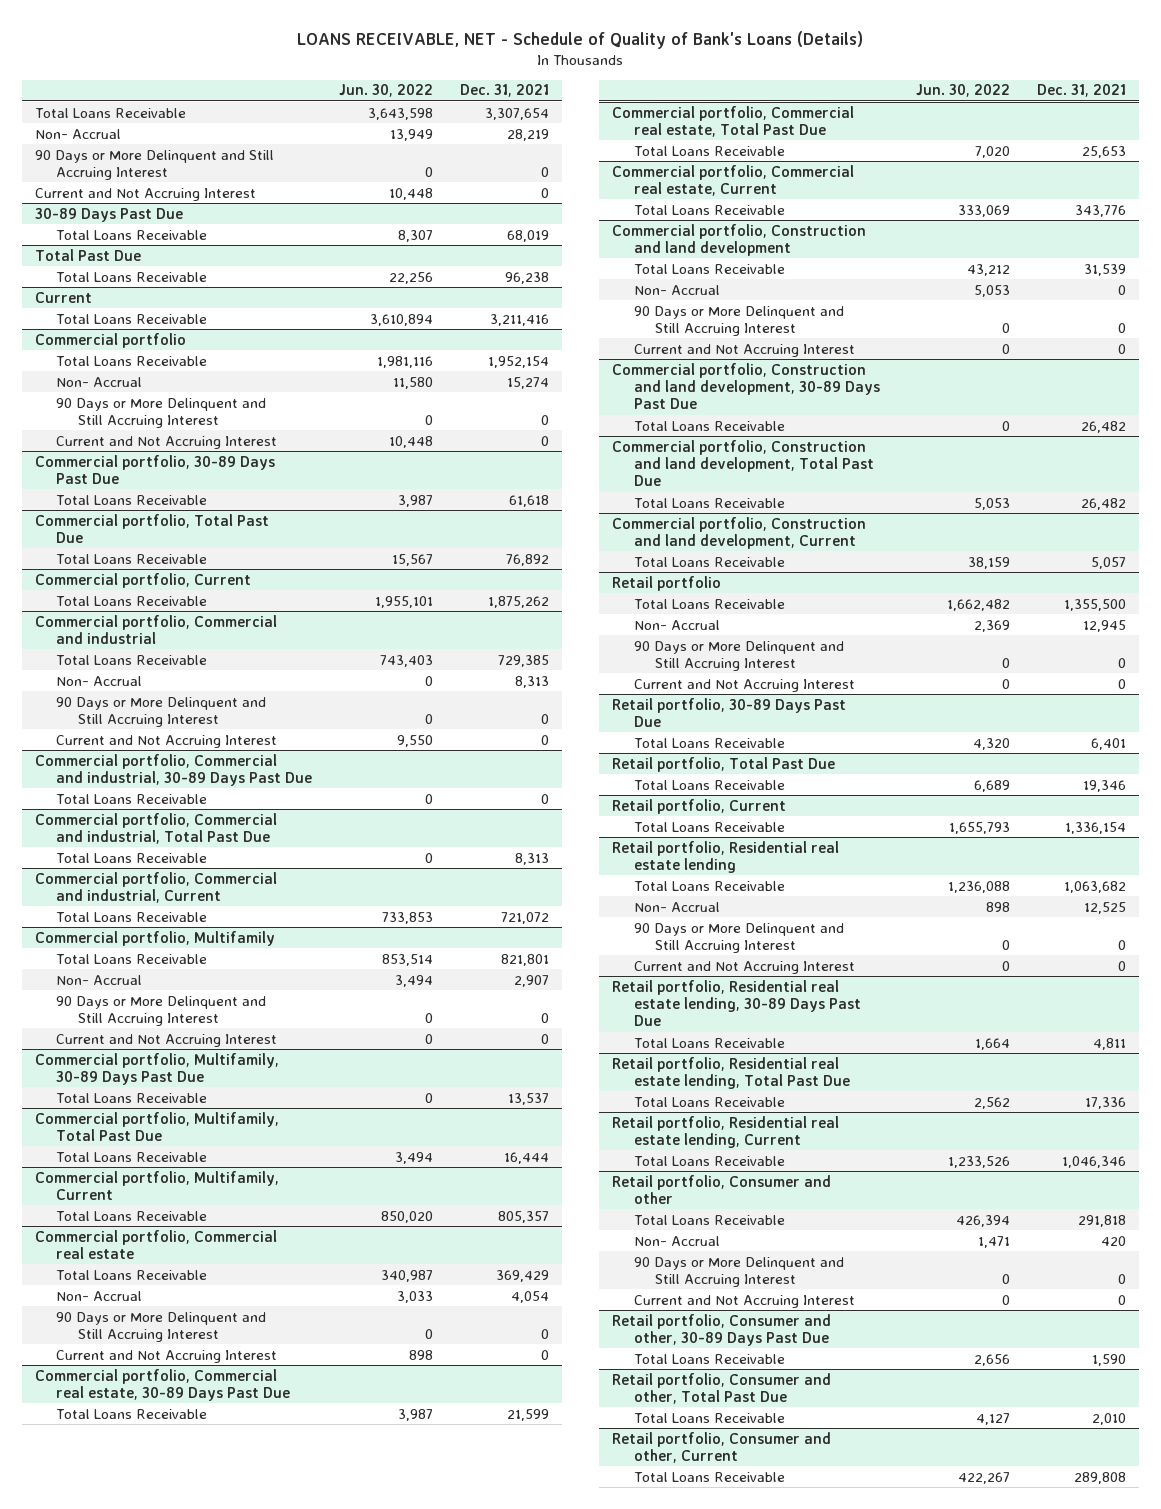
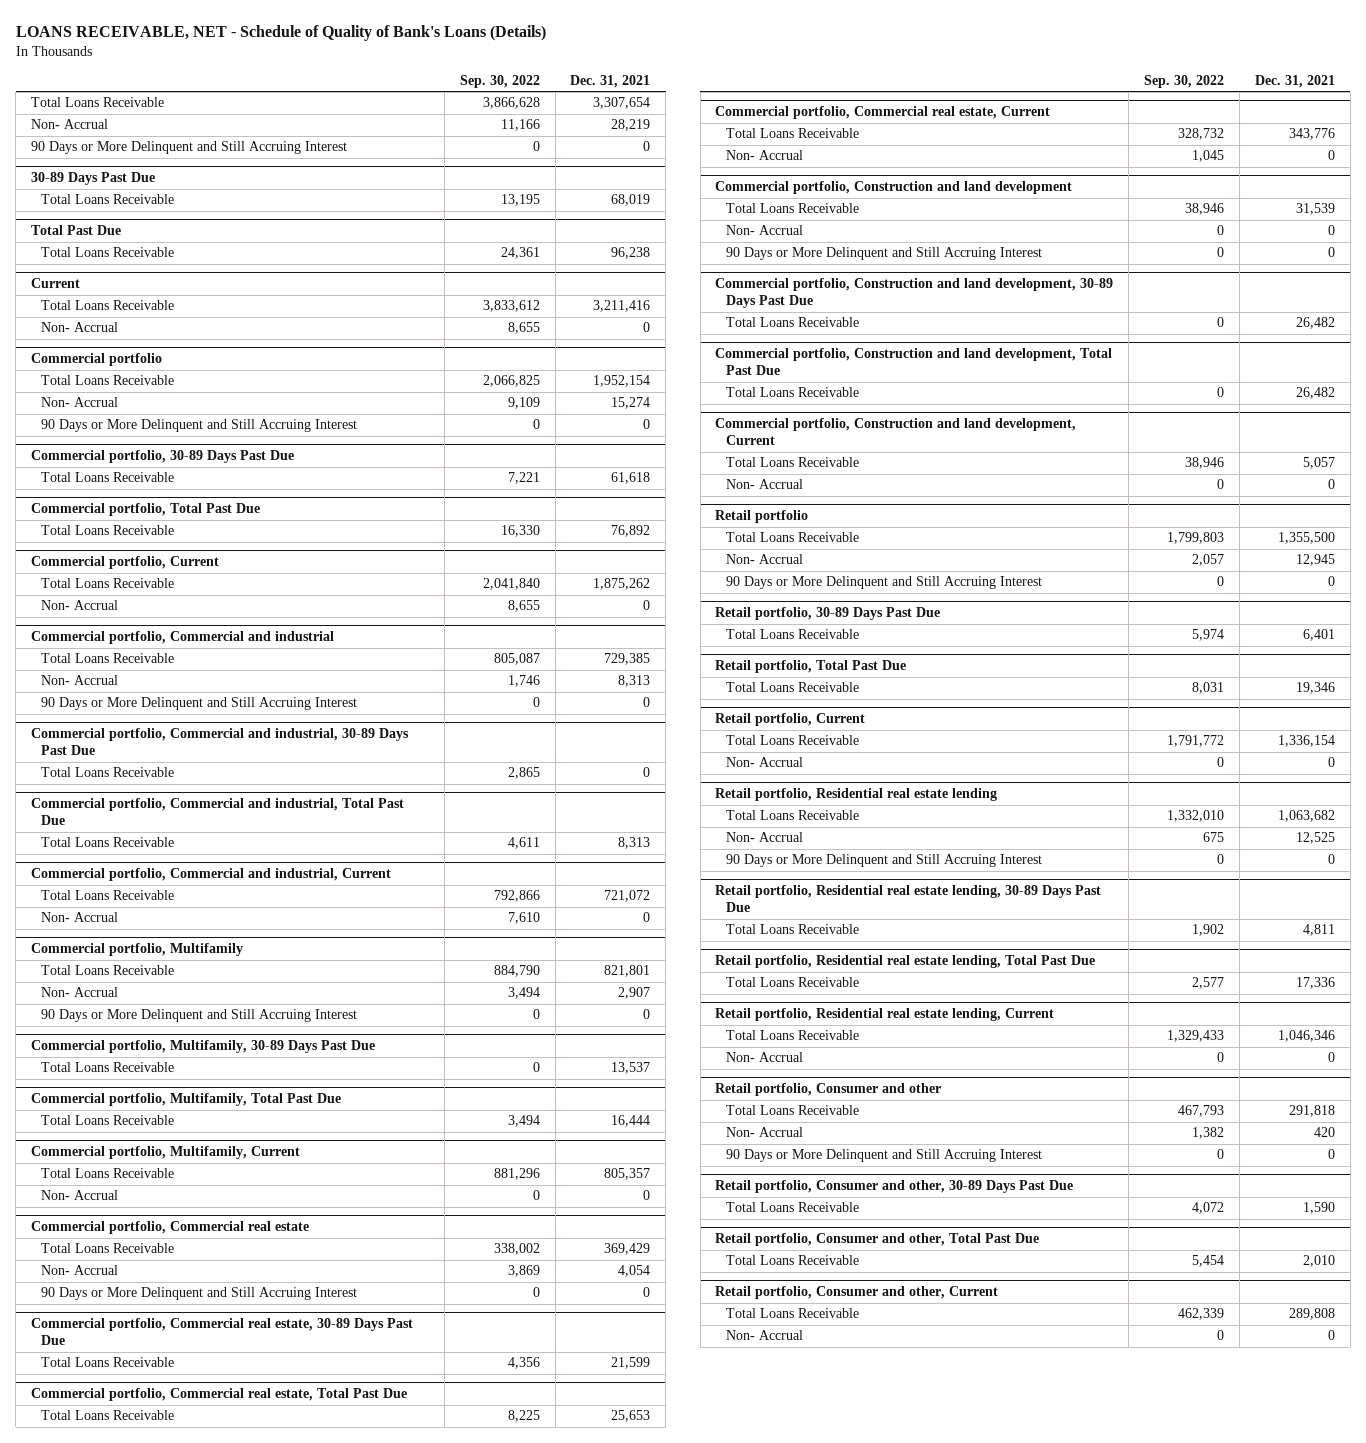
[338,84,433,98] Jun. 30, 2022 -> none
none -> [459,74,540,88] Sep. 30, 2022
[35,187,257,201] Current and Not Accruing Interest -> none
none -> [41,322,119,333] Non- Accrual
[56,435,278,449] Current and Not Accruing Interest -> none
none -> [41,600,119,611] Non- Accrual
[56,734,278,748] Current and Not Accruing Interest -> none
none -> [41,912,119,923] Non- Accrual
[56,1033,278,1047] Current and Not Accruing Interest -> none
none -> [41,1190,119,1201] Non- Accrual
[56,1349,278,1363] Current and Not Accruing Interest -> none
none -> [725,150,803,161] Non- Accrual
[633,343,855,357] Current and Not Accruing Interest -> none
none -> [725,479,803,490] Non- Accrual
[633,678,855,692] Current and Not Accruing Interest -> none
none -> [725,757,803,768] Non- Accrual
[633,960,855,974] Current and Not Accruing Interest -> none
none -> [725,1052,803,1063] Non- Accrual
[633,1294,855,1308] Current and Not Accruing Interest -> none
none -> [725,1330,803,1341] Non- Accrual

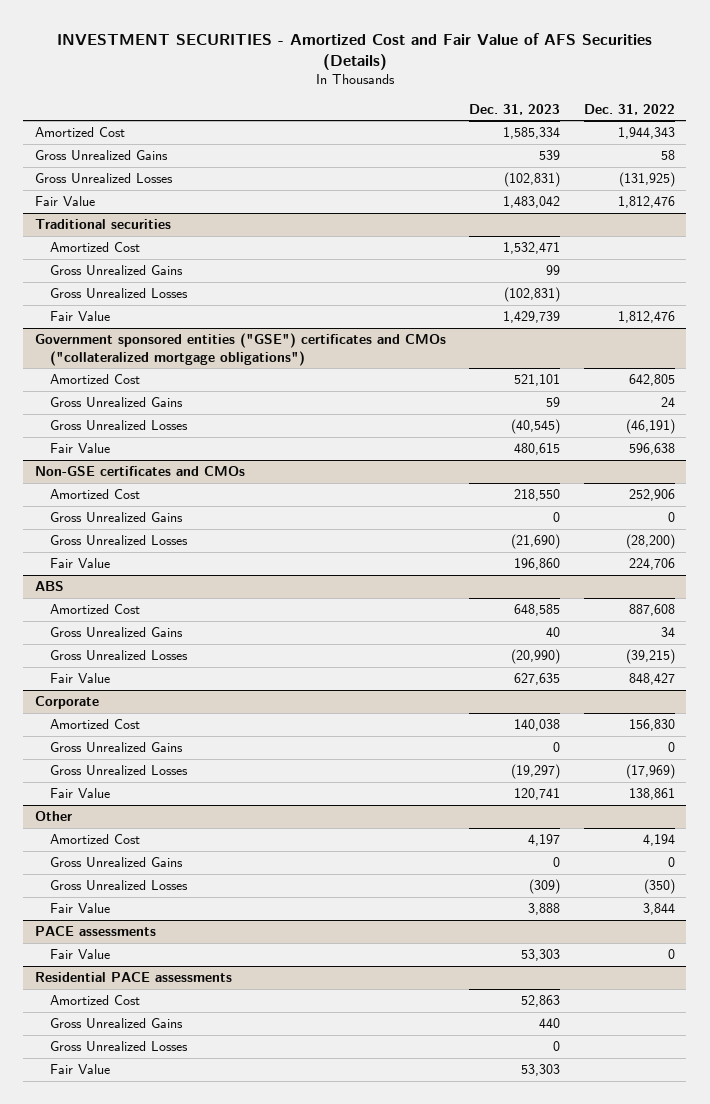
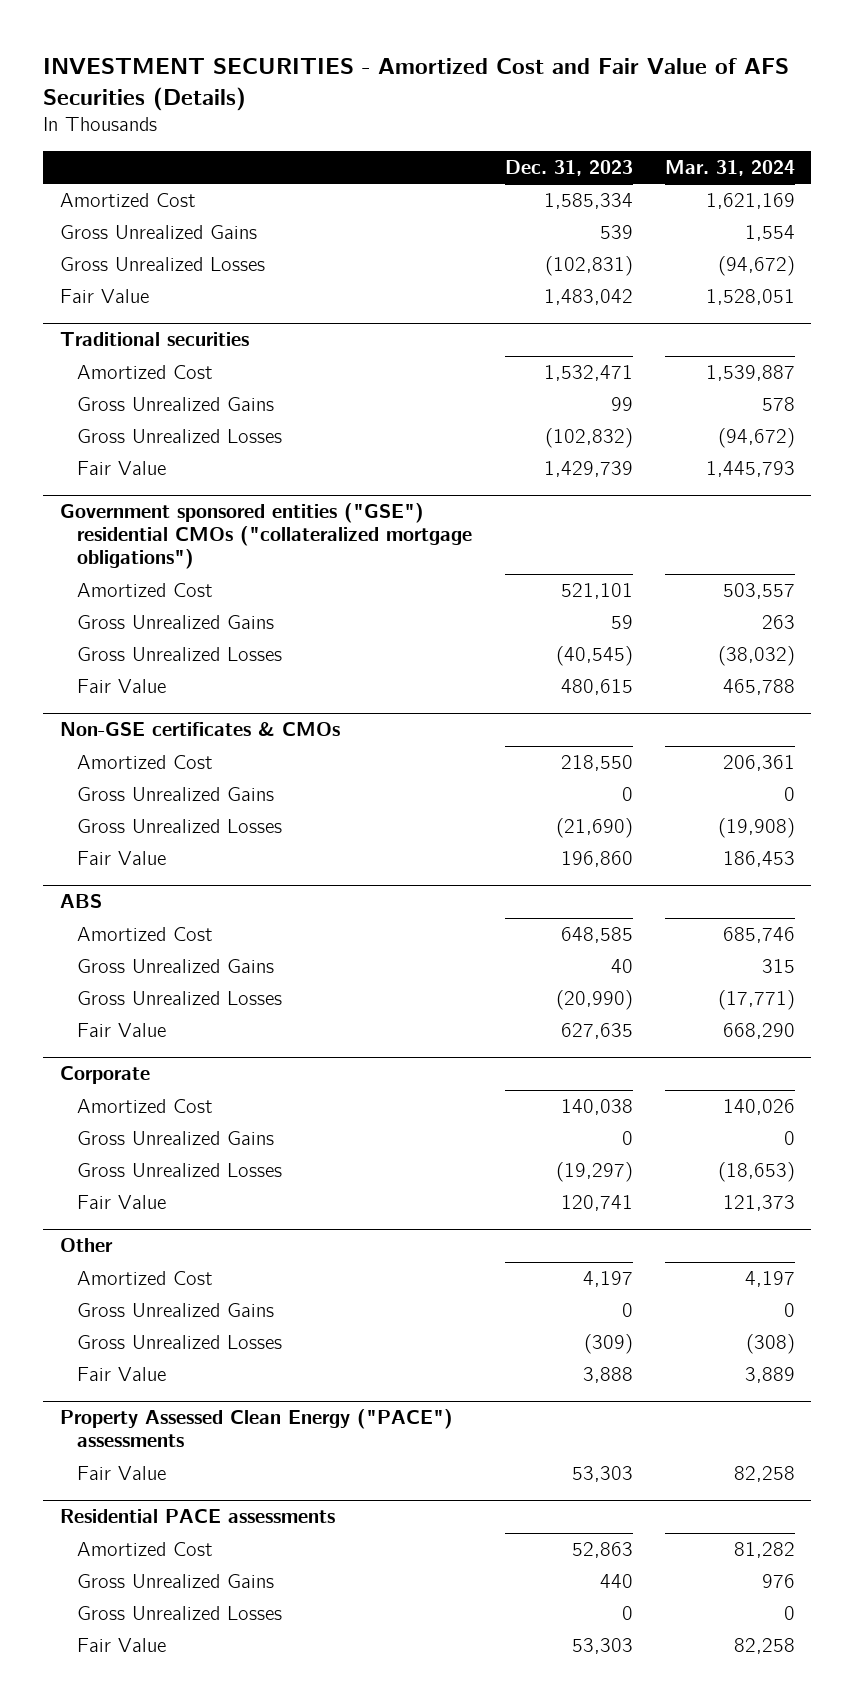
[583,103,675,115] Dec. 31, 2022 -> none
none -> [664,159,795,176] Mar. 31, 2024
[504,287,561,303] (102,831) -> [544,428,633,449] (102,832)
[35,333,447,366] Government sponsored entities ("GSE") certificates and CMOs ("collateralized mortgage obligations") -> [59,503,473,570] Government sponsored entities ("GSE") residential CMOs ("collateralized mortgage obligations")
[35,466,246,477] Non-GSE certificates and CMOs -> [59,722,340,738] Non-GSE certificates & CMOs
[35,926,157,937] PACE assessments -> [59,1409,453,1448] Property Assessed Clean Energy ("PACE") assessments

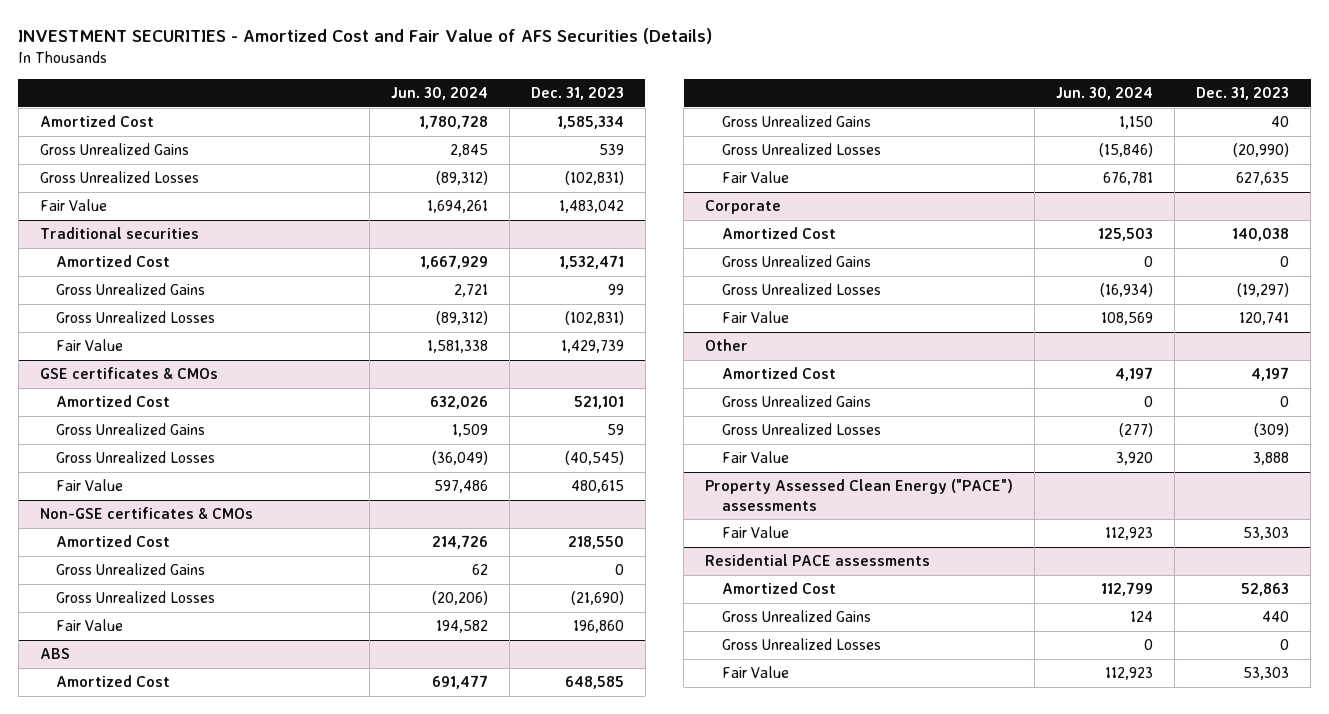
[664,159,795,176] Mar. 31, 2024 -> none
none -> [390,87,488,101] Jun. 30, 2024
[544,428,633,449] (102,832) -> [564,311,624,326] (102,831)
[59,503,473,570] Government sponsored entities ("GSE") residential CMOs ("collateralized mortgage obligations") -> [39,367,218,380] GSE certificates & CMOs

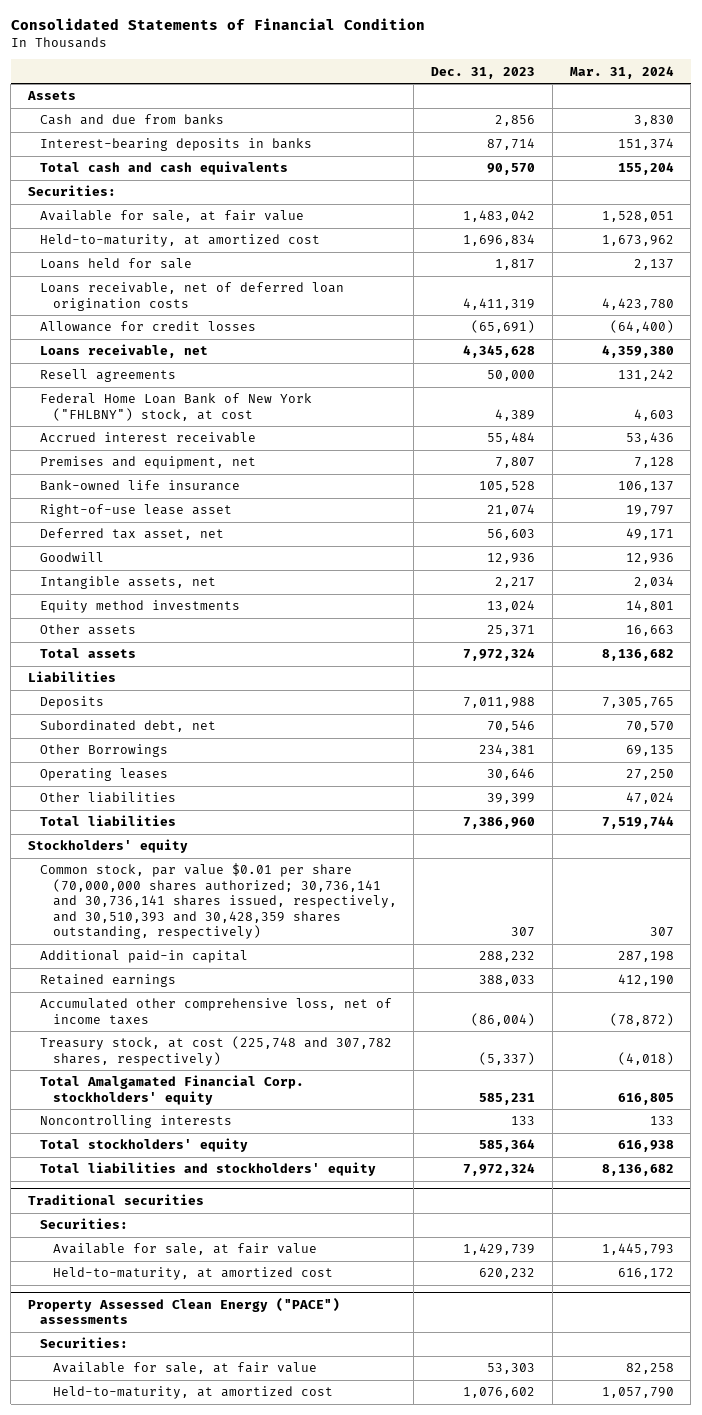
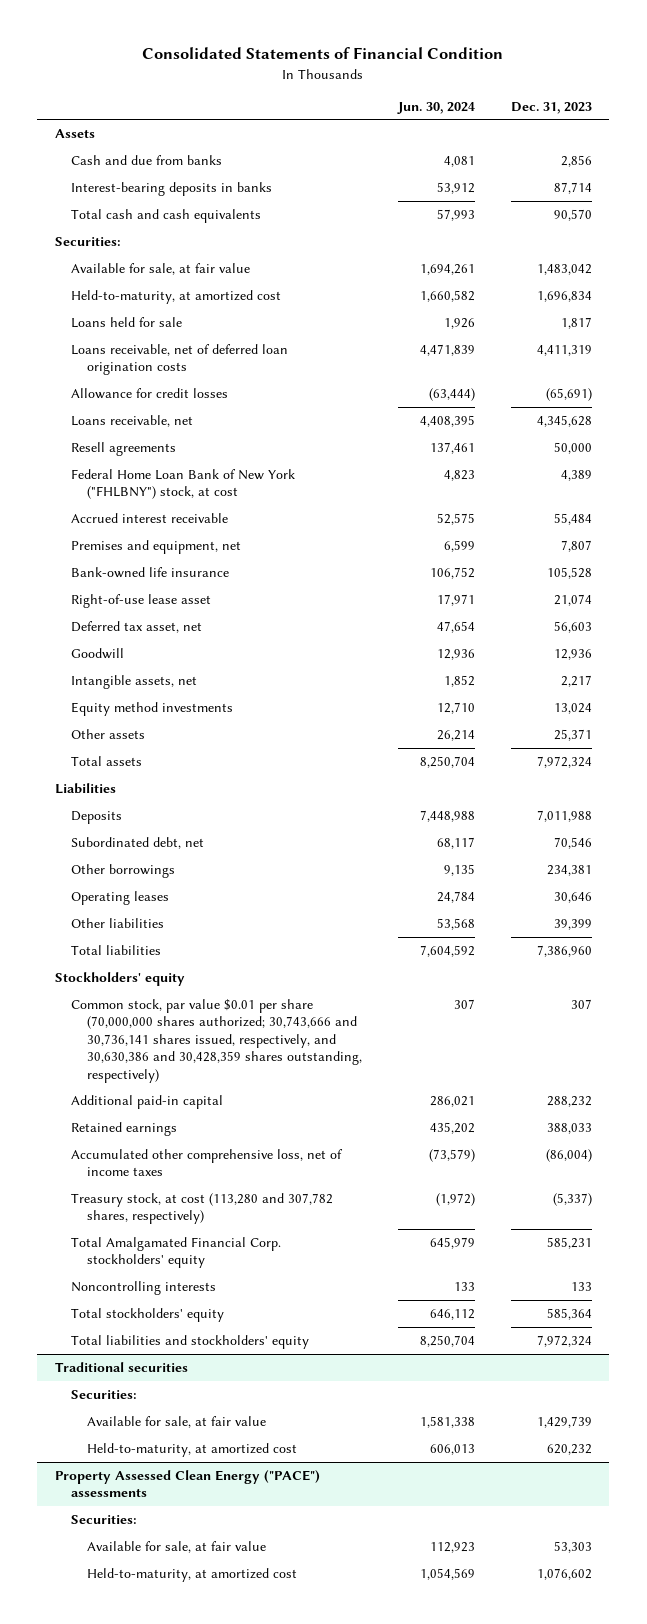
[569,65,674,79] Mar. 31, 2024 -> none
none -> [396,101,475,114] Jun. 30, 2024
[40,744,169,758] Other Borrowings -> [71,863,176,878] Other borrowings
[40,863,397,940] Common stock, par value $0.01 per share (70,000,000 shares authorized; 30,736,141 and 30,736,141 shares issued, respectively, and 30,510,393 and 30,428,359 shares outstanding, respectively) -> [71,998,363,1083] Common stock, par value $0.01 per share (70,000,000 shares authorized; 30,743,666 and 30,736,141 shares issued, respectively, and 30,630,386 and 30,428,359 shares outstanding, respectively)
[40,1036,393,1066] Treasury stock, at cost (225,748 and 307,782 shares, respectively) -> [71,1192,334,1225] Treasury stock, at cost (113,280 and 307,782 shares, respectively)

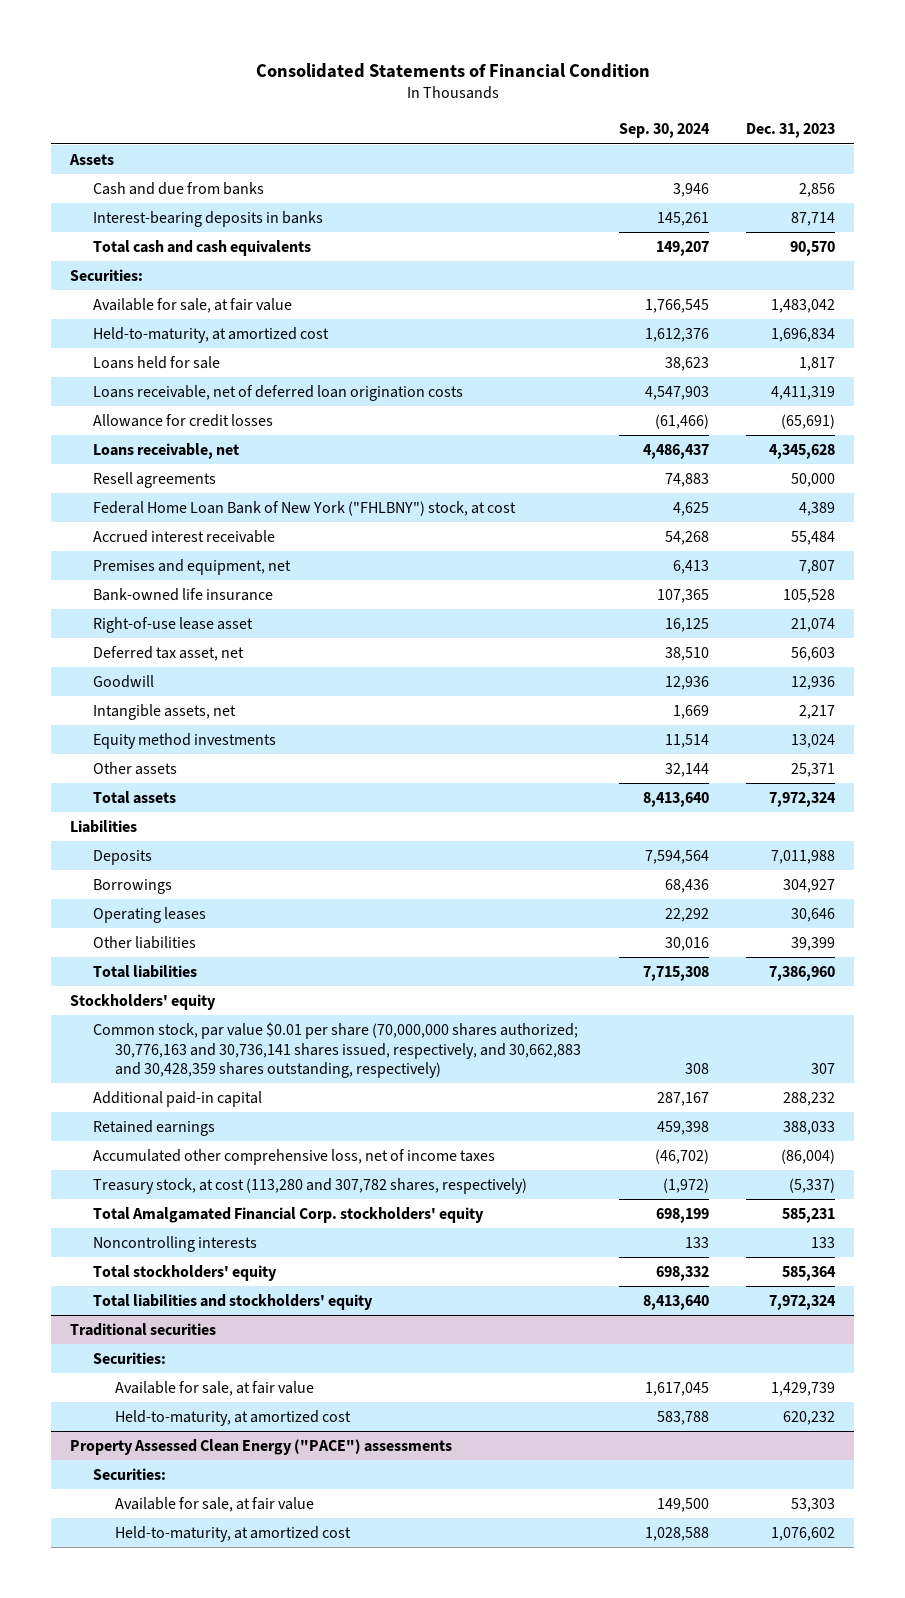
[396,101,475,114] Jun. 30, 2024 -> none
none -> [618,123,710,139] Sep. 30, 2024
[71,836,205,849] Subordinated debt, net -> none
[71,863,176,878] Other borrowings -> [92,878,172,894] Borrowings
[546,864,592,876] 234,381 -> [783,878,836,893] 304,927
[71,998,363,1083] Common stock, par value $0.01 per share (70,000,000 shares authorized; 30,743,666 and 30,736,141 shares issued, respectively, and 30,630,386 and 30,428,359 shares outstanding, respectively) -> [92,1021,582,1079] Common stock, par value $0.01 per share (70,000,000 shares authorized; 30,776,163 and 30,736,141 shares issued, respectively, and 30,662,883 and 30,428,359 shares outstanding, respectively)

